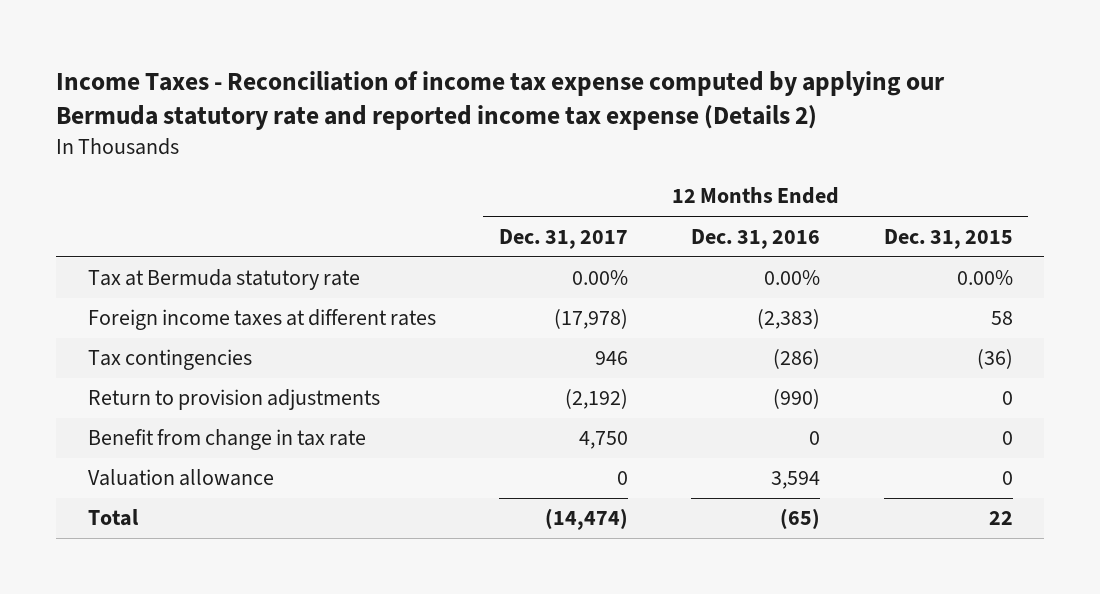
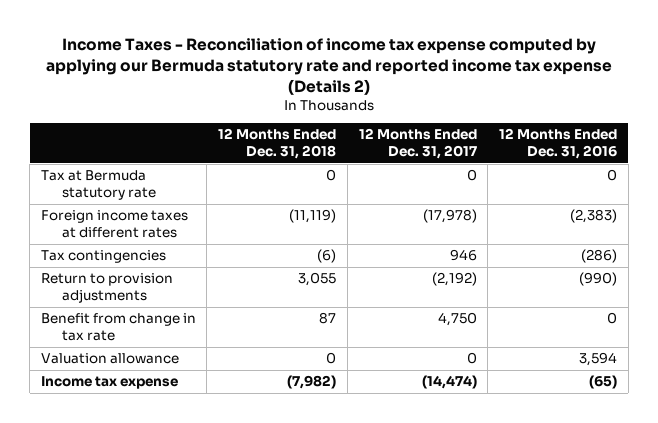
[883,228,1013,249] Dec. 31, 2015 -> none
none -> [218,128,337,159] 12 Months Ended Dec. 31, 2018
[572,270,629,286] 0.00% -> [466,169,477,182] 0
[764,270,821,286] 0.00% -> [606,169,617,182] 0
[87,509,139,527] Total -> [40,376,178,390] Income tax expense

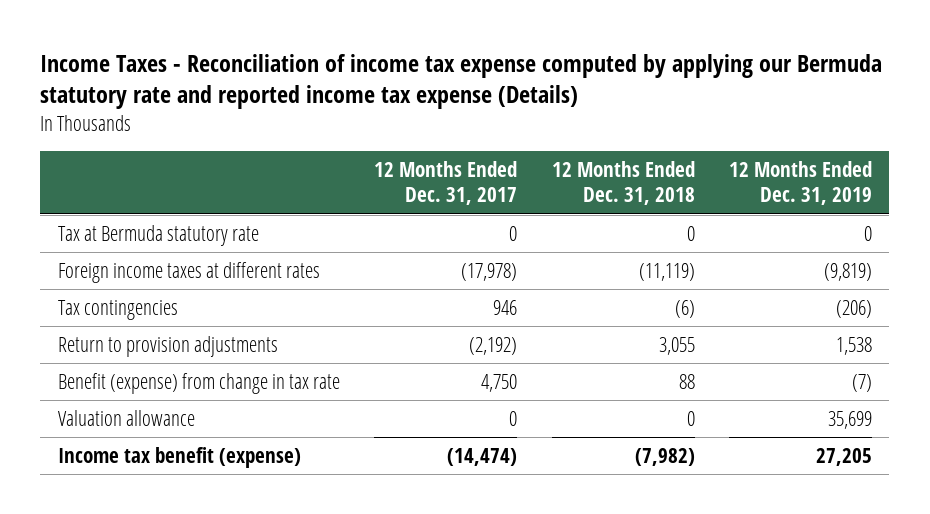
[45,38,612,95] Income Taxes - Reconciliation of income tax expense computed by applying our Bermuda statutory rate and reported income tax expense (Details 2) -> [40,53,883,110] Income Taxes - Reconciliation of income tax expense computed by applying our Bermuda statutory rate and reported income tax expense (Details)
[498,128,617,159] 12 Months Ended Dec. 31, 2016 -> none
none -> [729,160,873,206] 12 Months Ended Dec. 31, 2019
[40,313,196,341] Benefit from change in tax rate -> [57,372,340,394] Benefit (expense) from change in tax rate
[319,312,337,325] 87 -> [678,373,695,389] 88
[40,376,178,390] Income tax expense -> [57,446,301,468] Income tax benefit (expense)

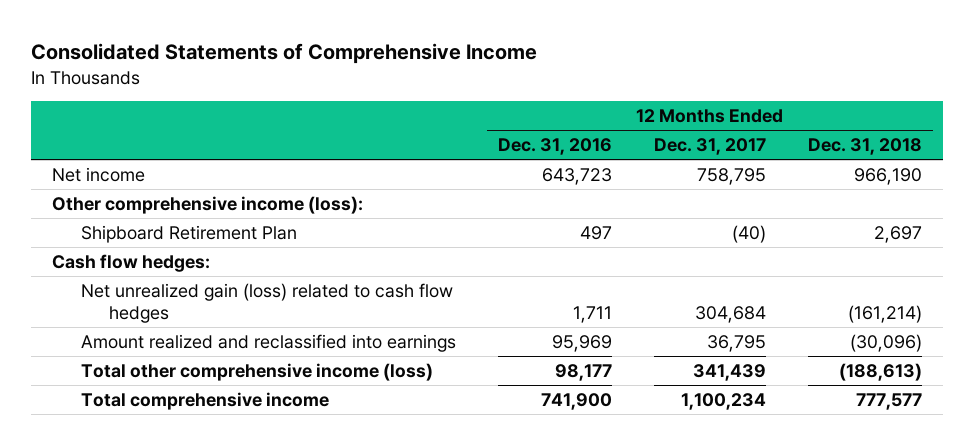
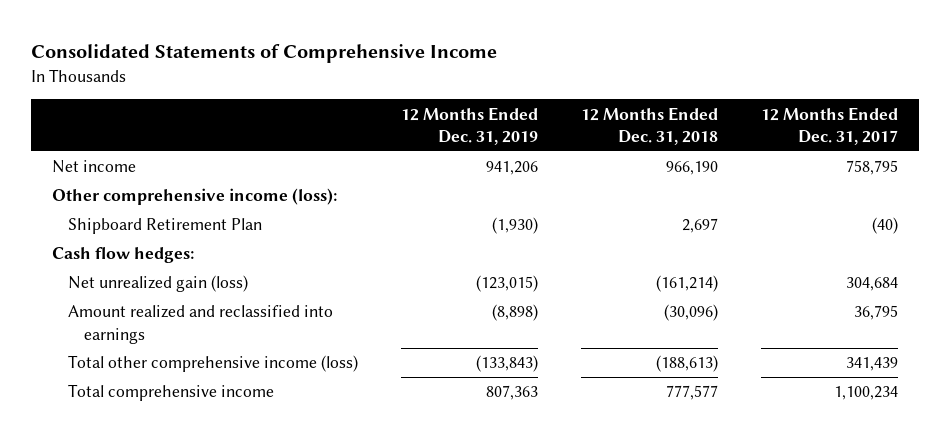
[497,138,612,156] Dec. 31, 2016 -> none
none -> [400,106,538,145] 12 Months Ended Dec. 31, 2019
[80,282,453,324] Net unrealized gain (loss) related to cash flow hedges -> [68,275,249,293] Net unrealized gain (loss)

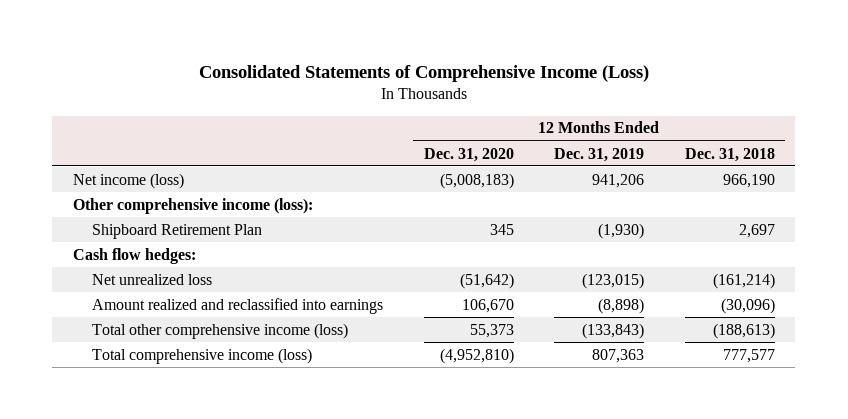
[30,44,497,64] Consolidated Statements of Comprehensive Income -> [198,64,649,82] Consolidated Statements of Comprehensive Income (Loss)
[760,106,898,145] 12 Months Ended Dec. 31, 2017 -> none
none -> [423,147,514,162] Dec. 31, 2020
[52,160,137,174] Net income -> [72,172,184,189] Net income (loss)
[68,275,249,293] Net unrealized gain (loss) -> [91,273,212,285] Net unrealized loss
[68,384,275,402] Total comprehensive income -> [91,347,312,364] Total comprehensive income (loss)

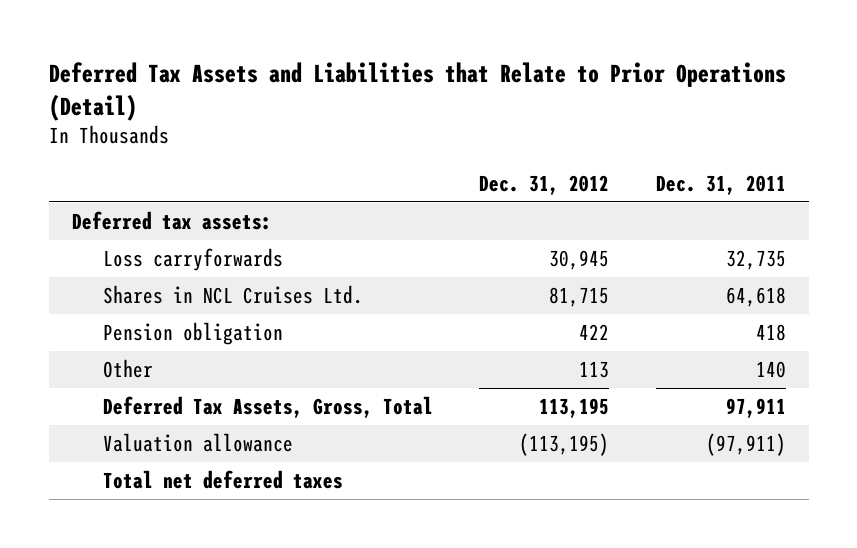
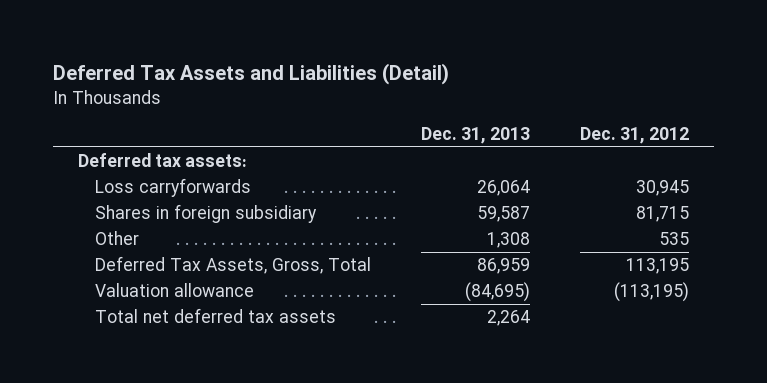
[48,61,786,121] Deferred Tax Assets and Liabilities that Relate to Prior Operations (Detail) -> [52,63,449,86] Deferred Tax Assets and Liabilities (Detail)
[655,174,786,195] Dec. 31, 2011 -> none
none -> [420,127,530,145] Dec. 31, 2013
[103,322,284,346] Pension obligation -> none
[103,285,364,305] Shares in NCL Cruises Ltd. -> [94,204,317,224] Shares in foreign subsidiary
[579,361,610,379] 113 -> [658,232,689,246] 535
[103,470,344,490] Total net deferred taxes -> [94,308,336,324] Total net deferred tax assets

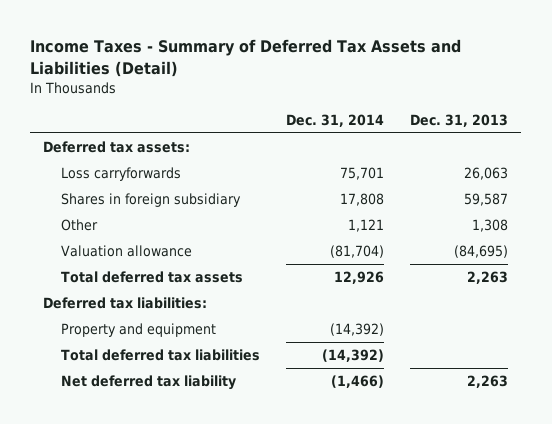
[52,63,449,86] Deferred Tax Assets and Liabilities (Detail) -> [30,39,462,78] Income Taxes - Summary of Deferred Tax Assets and Liabilities (Detail)
[579,127,689,145] Dec. 31, 2012 -> none
none -> [286,113,385,127] Dec. 31, 2014
[476,180,530,197] 26,064 -> [464,166,509,180] 26,063
[94,256,371,275] Deferred Tax Assets, Gross, Total -> none
[94,308,336,324] Total net deferred tax assets -> [61,270,244,283] Total deferred tax assets
[486,310,530,327] 2,264 -> [467,270,509,284] 2,263
none -> [43,296,208,309] Deferred tax liabilities:
none -> [61,322,217,337] Property and equipment
none -> [61,348,261,361] Total deferred tax liabilities
none -> [61,374,237,390] Net deferred tax liability

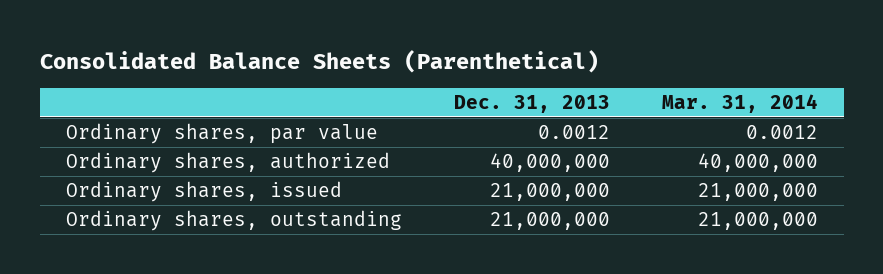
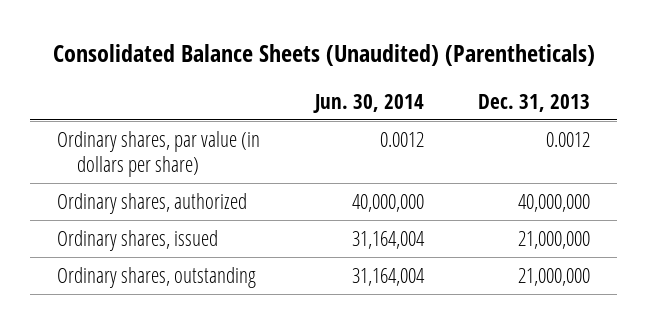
[39,49,599,73] Consolidated Balance Sheets (Parenthetical) -> [52,44,595,67] Consolidated Balance Sheets (Unaudited) (Parentheticals)
[661,93,818,113] Mar. 31, 2014 -> none
none -> [312,93,424,113] Jun. 30, 2014
[65,123,378,145] Ordinary shares, par value -> [57,130,261,177] Ordinary shares, par value (in dollars per share)

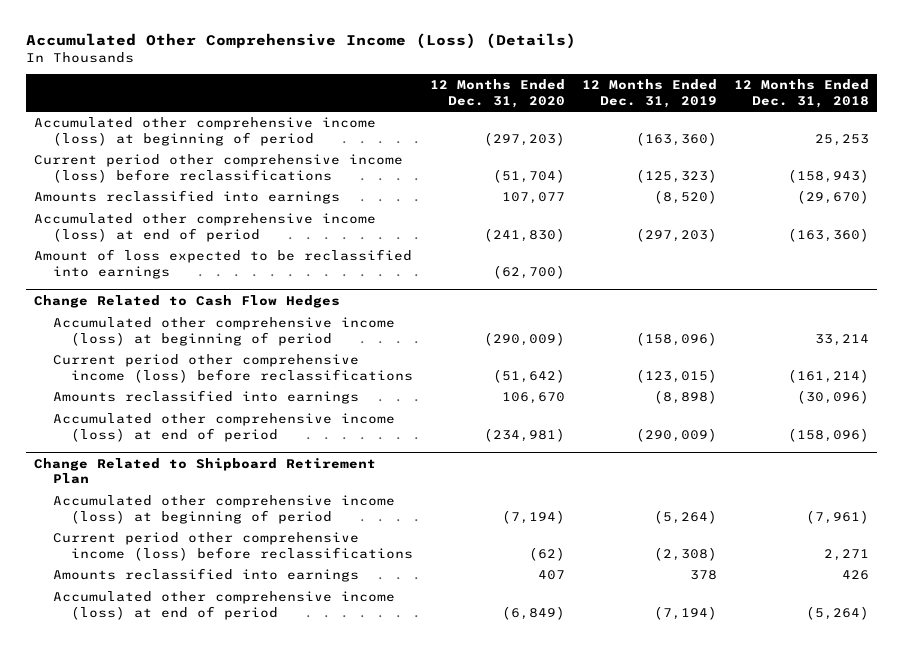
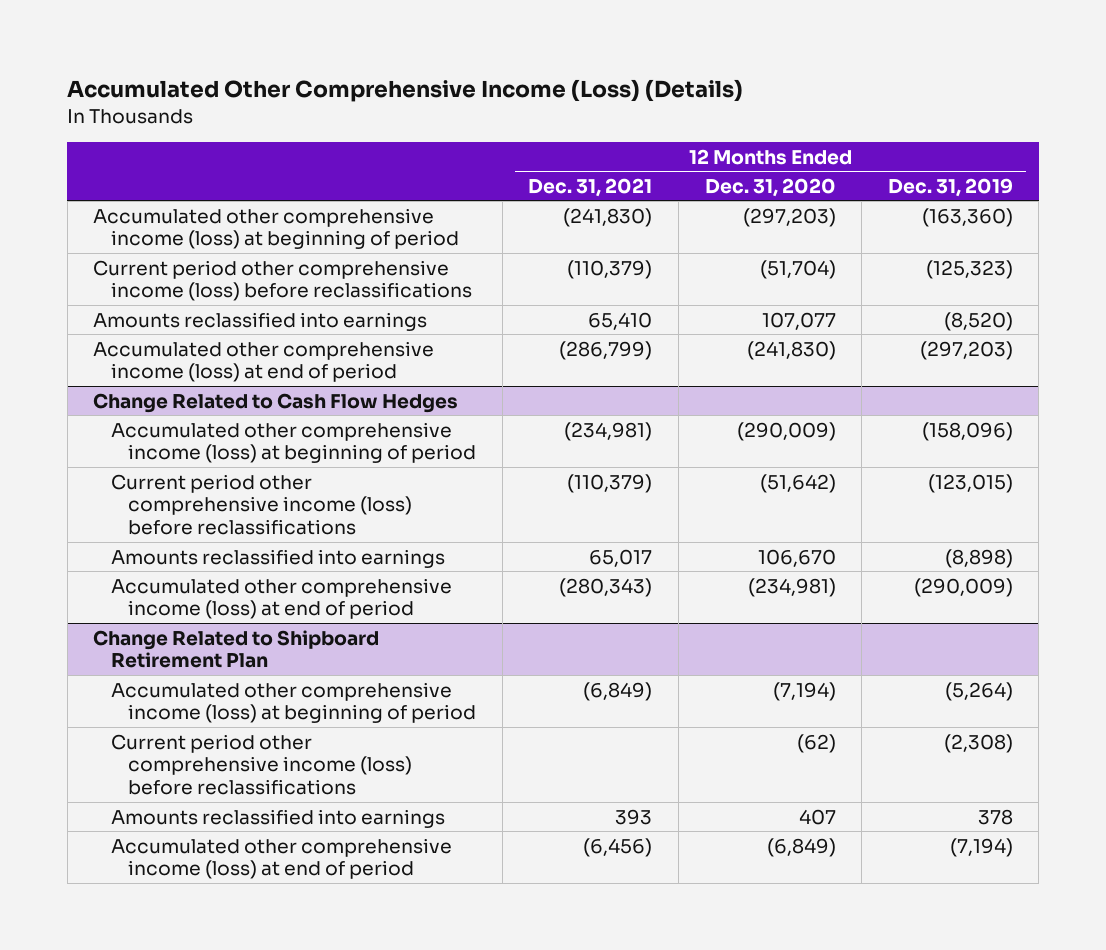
[733,79,869,108] 12 Months Ended Dec. 31, 2018 -> none
none -> [528,177,653,197] Dec. 31, 2021
[34,249,413,279] Amount of loss expected to be reclassified into earnings -> none

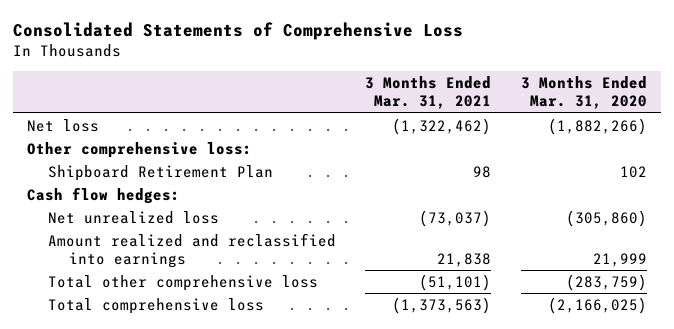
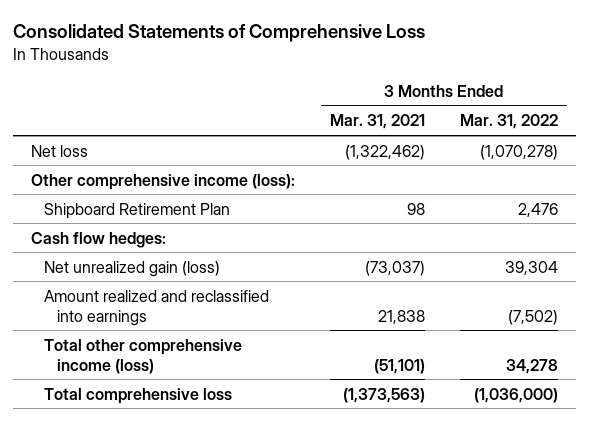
[520,76,647,110] 3 Months Ended Mar. 31, 2020 -> none
none -> [460,114,559,130] Mar. 31, 2022
[27,141,253,158] Other comprehensive loss: -> [30,173,295,190] Other comprehensive income (loss):
[48,210,220,224] Net unrealized loss -> [43,260,220,277] Net unrealized gain (loss)
[48,274,319,291] Total other comprehensive loss -> [43,338,242,374] Total other comprehensive income (loss)

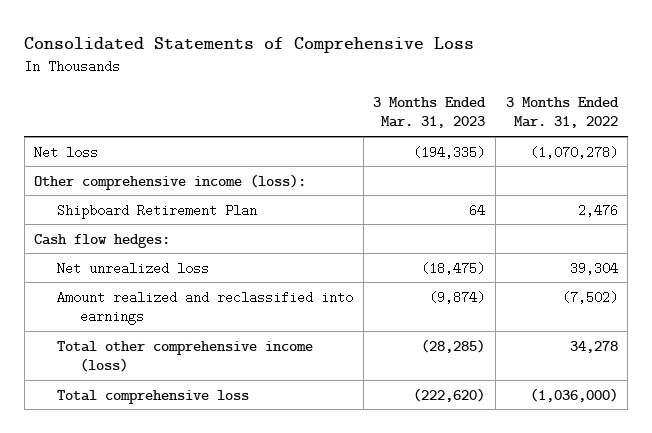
[330,114,426,130] Mar. 31, 2021 -> none
none -> [373,96,487,129] 3 Months Ended Mar. 31, 2023
[43,260,220,277] Net unrealized gain (loss) -> [57,261,210,275] Net unrealized loss

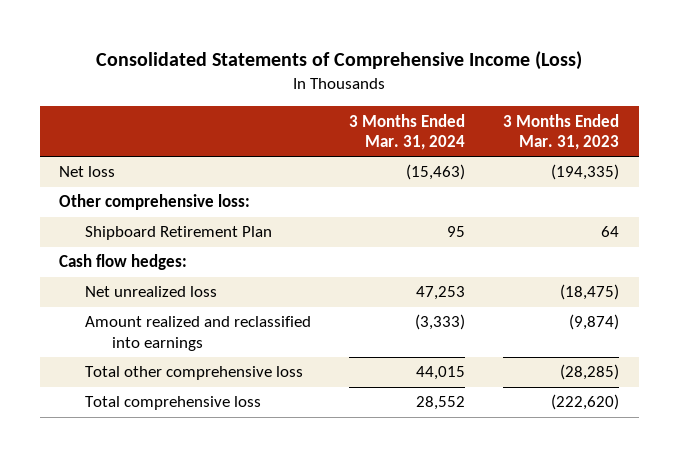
[24,37,475,54] Consolidated Statements of Comprehensive Loss -> [96,51,583,71] Consolidated Statements of Comprehensive Income (Loss)
[505,96,619,129] 3 Months Ended Mar. 31, 2022 -> none
none -> [349,113,466,151] 3 Months Ended Mar. 31, 2024
[34,173,307,190] Other comprehensive income (loss): -> [58,194,250,211] Other comprehensive loss:
[57,340,314,372] Total other comprehensive income (loss) -> [85,366,304,381] Total other comprehensive loss

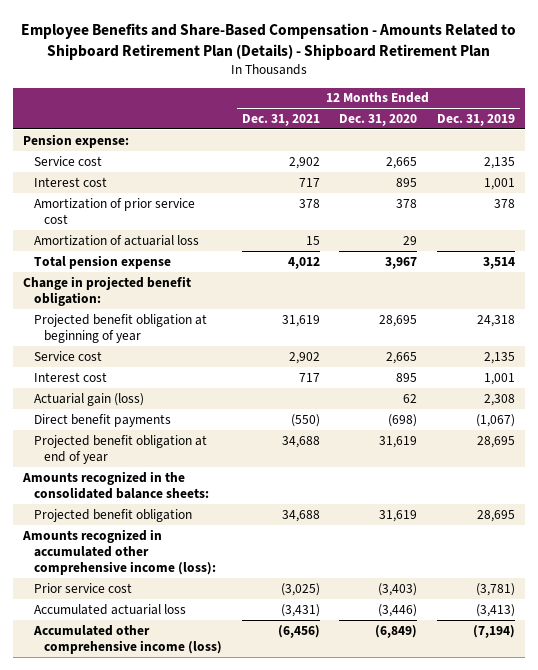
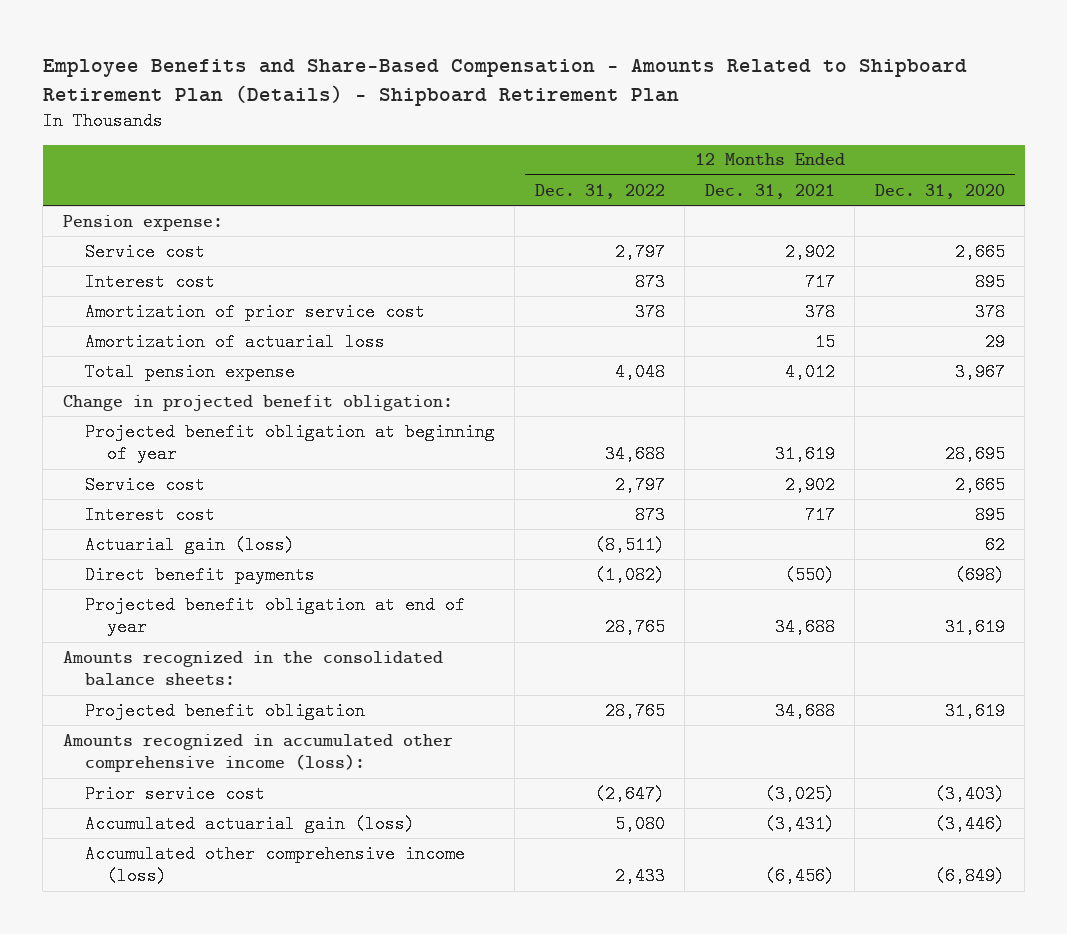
[437,114,516,127] Dec. 31, 2019 -> none
none -> [534,183,665,199] Dec. 31, 2022
[33,603,186,615] Accumulated actuarial loss -> [85,814,416,833] Accumulated actuarial gain (loss)

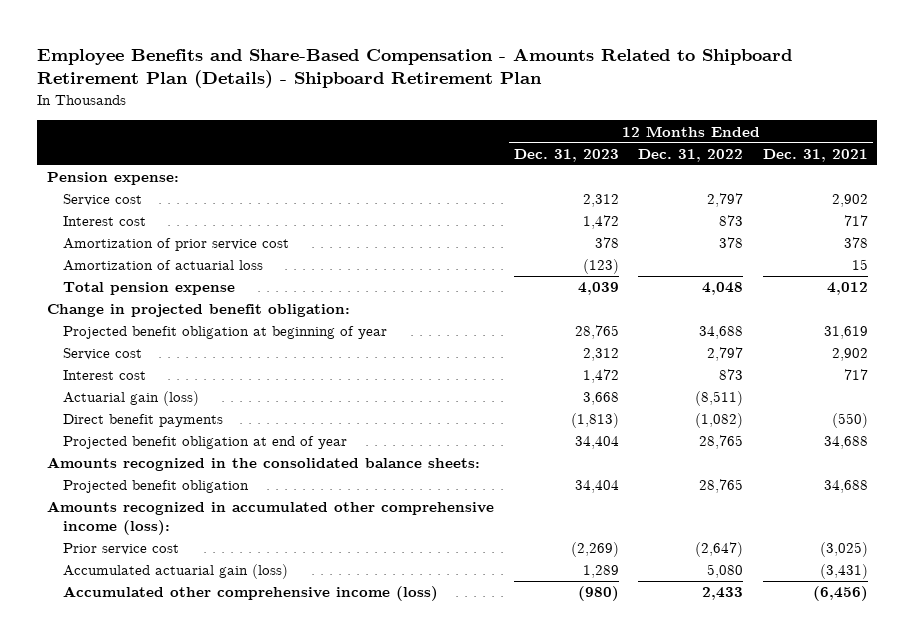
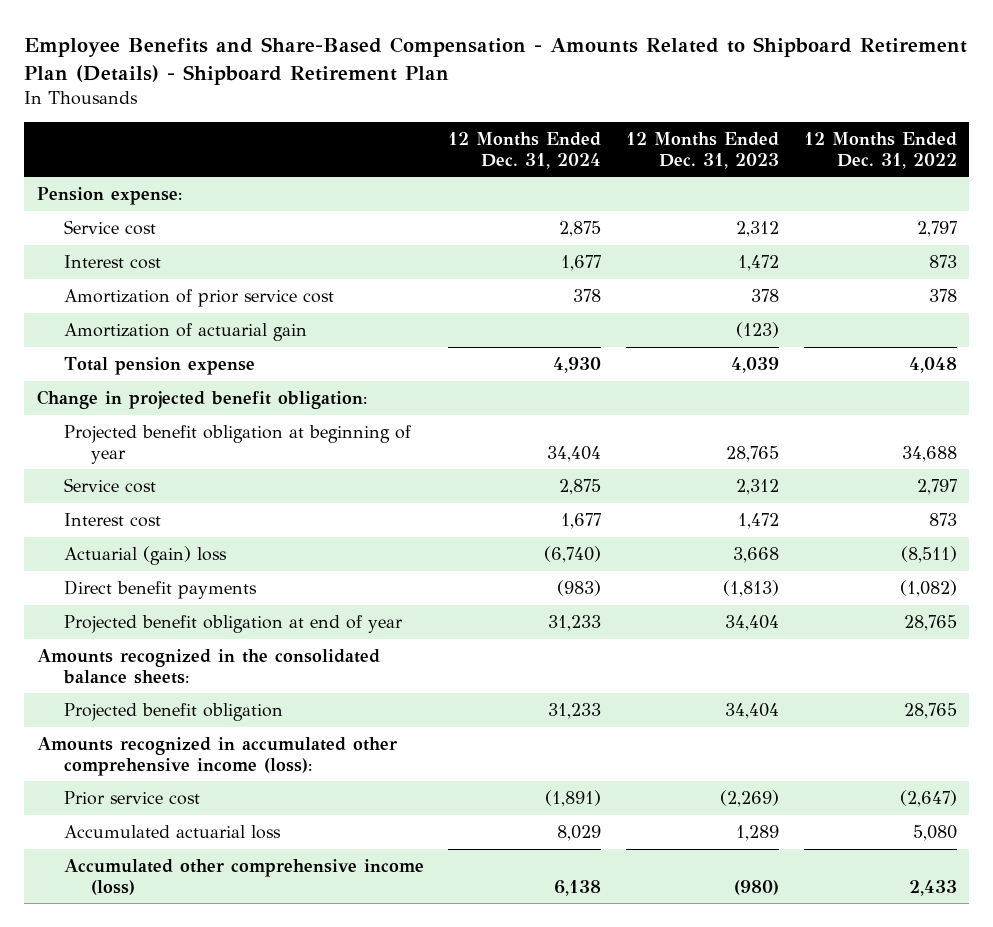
[762,148,868,162] Dec. 31, 2021 -> none
none -> [448,132,602,169] 12 Months Ended Dec. 31, 2024
[63,260,264,272] Amortization of actuarial loss -> [63,323,307,342] Amortization of actuarial gain
[63,391,200,407] Actuarial gain (loss) -> [63,546,227,566] Actuarial (gain) loss
[63,564,289,580] Accumulated actuarial gain (loss) -> [63,825,281,840] Accumulated actuarial loss

